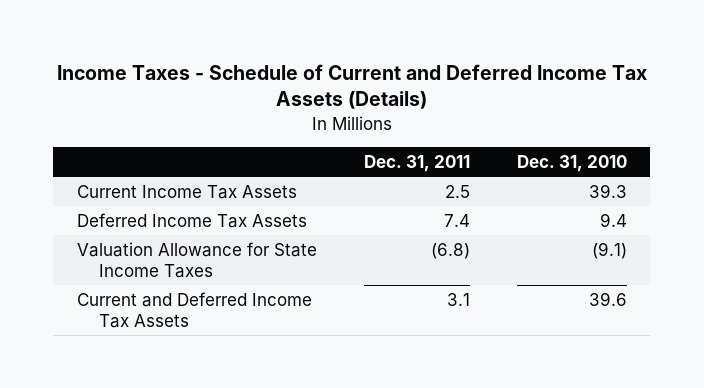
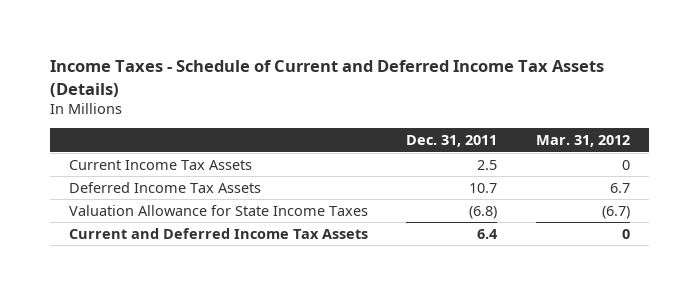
[516,154,627,172] Dec. 31, 2010 -> none
none -> [535,135,630,148] Mar. 31, 2012
[443,213,470,227] 7.4 -> [469,182,498,193] 10.7
[446,292,470,306] 3.1 -> [477,228,499,239] 6.4

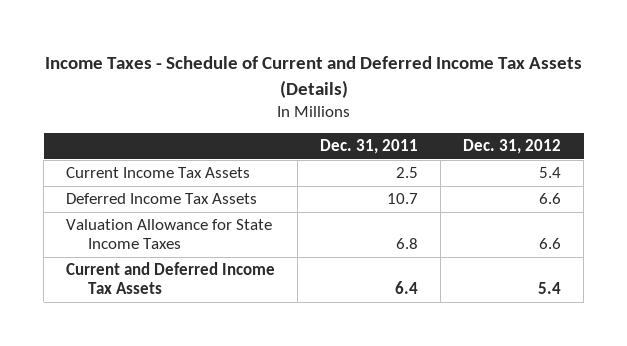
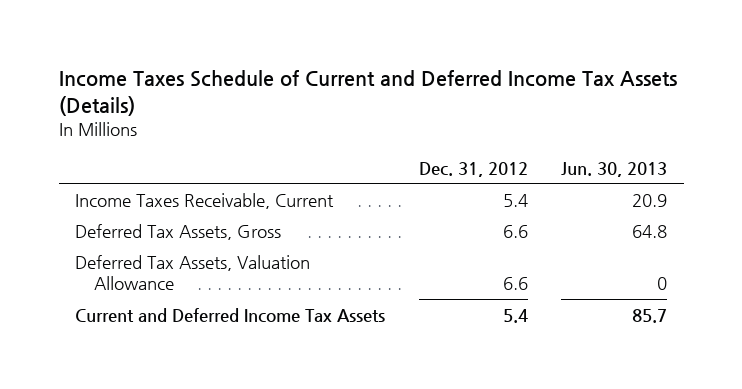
[44,56,582,98] Income Taxes - Schedule of Current and Deferred Income Tax Assets (Details) -> [58,70,677,116] Income Taxes Schedule of Current and Deferred Income Tax Assets (Details)
[320,139,419,155] Dec. 31, 2011 -> none
none -> [560,161,667,177] Jun. 30, 2013
[66,167,251,179] Current Income Tax Assets -> [75,192,335,209] Income Taxes Receivable, Current
[66,193,258,205] Deferred Income Tax Assets -> [75,223,282,240] Deferred Tax Assets, Gross
[66,219,273,250] Valuation Allowance for State Income Taxes -> [75,254,311,291] Deferred Tax Assets, Valuation Allowance

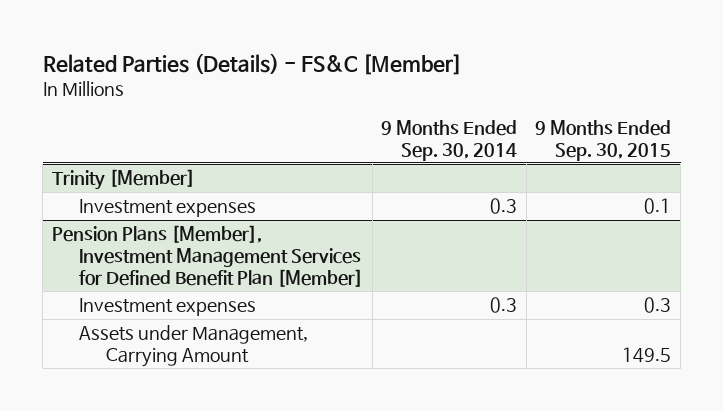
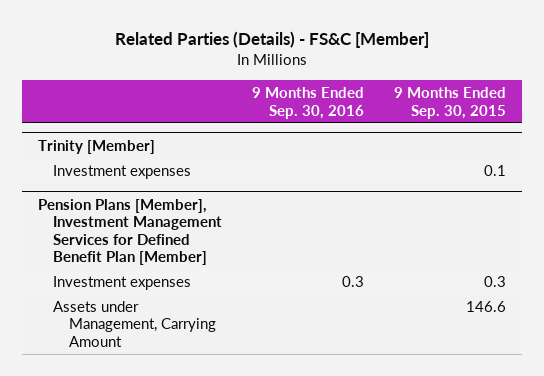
[381,119,518,161] 9 Months Ended Sep. 30, 2014 -> none
none -> [252,87,365,119] 9 Months Ended Sep. 30, 2016
[622,347,672,364] 149.5 -> [466,300,507,312] 146.6

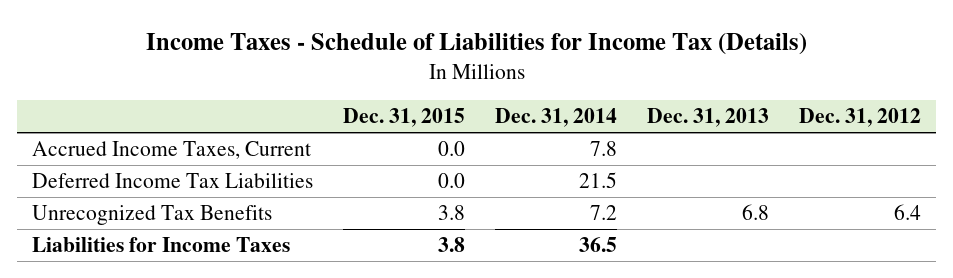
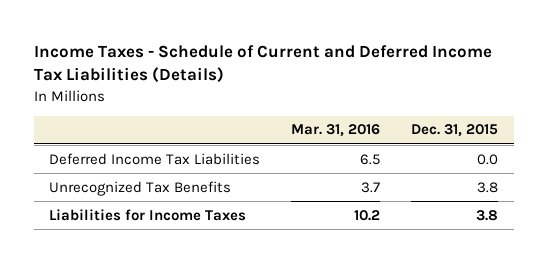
[145,33,807,56] Income Taxes - Schedule of Liabilities for Income Tax (Details) -> [34,45,493,84] Income Taxes - Schedule of Current and Deferred Income Tax Liabilities (Details)
[495,108,618,128] Dec. 31, 2014 -> none
[647,108,770,128] Dec. 31, 2013 -> none
[798,108,921,128] Dec. 31, 2012 -> none
none -> [291,124,381,138] Mar. 31, 2016
[32,140,312,159] Accrued Income Taxes, Current -> none

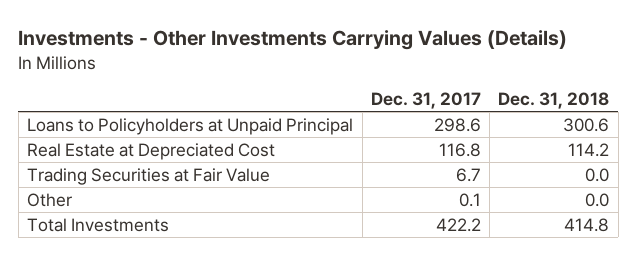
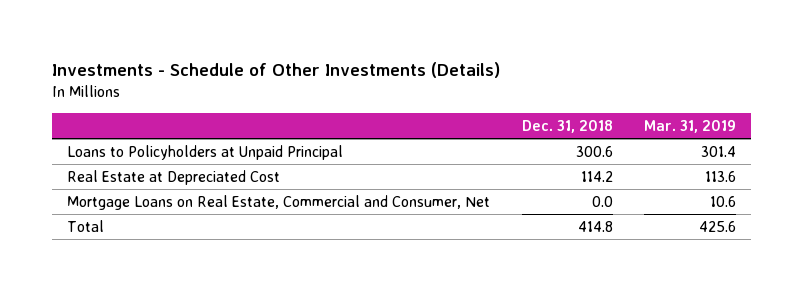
[18,30,568,51] Investments - Other Investments Carrying Values (Details) -> [51,62,500,79] Investments - Schedule of Other Investments (Details)
[370,92,481,110] Dec. 31, 2017 -> none
none -> [643,119,736,133] Mar. 31, 2019
[27,167,271,185] Trading Securities at Fair Value -> none
[27,192,73,207] Other -> none
none -> [67,194,491,210] Mortgage Loans on Real Estate, Commercial and Consumer, Net
[27,217,170,232] Total Investments -> [67,219,105,232] Total

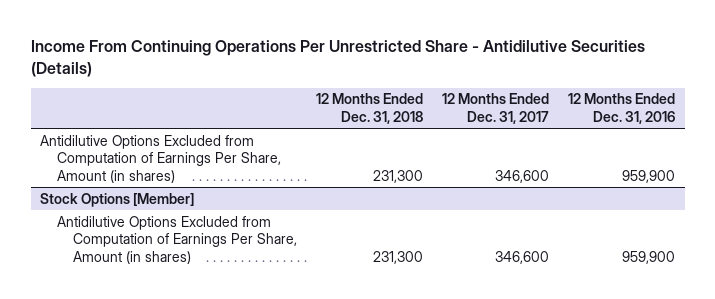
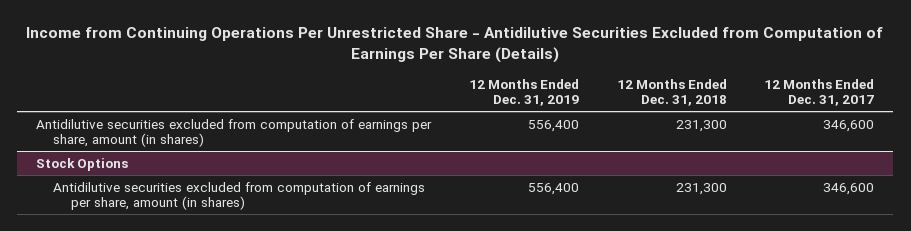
[30,40,645,77] Income From Continuing Operations Per Unrestricted Share - Antidilutive Securities (Details) -> [26,27,884,63] Income from Continuing Operations Per Unrestricted Share - Antidilutive Securities Excluded from Computation of Earnings Per Share (Details)
[568,93,676,124] 12 Months Ended Dec. 31, 2016 -> none
none -> [468,78,579,107] 12 Months Ended Dec. 31, 2019
[40,134,281,183] Antidilutive Options Excluded from Computation of Earnings Per Share, Amount (in shares) -> [36,118,433,148] Antidilutive securities excluded from computation of earnings per share, amount (in shares)
[40,192,195,207] Stock Options [Member] -> [36,157,129,171] Stock Options
[56,215,298,264] Antidilutive Options Excluded from Computation of Earnings Per Share, Amount (in shares) -> [53,181,426,211] Antidilutive securities excluded from computation of earnings per share, amount (in shares)

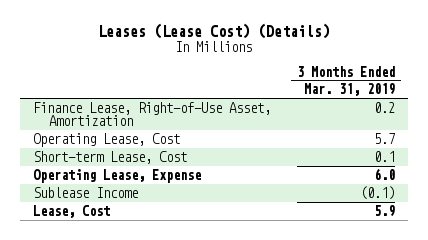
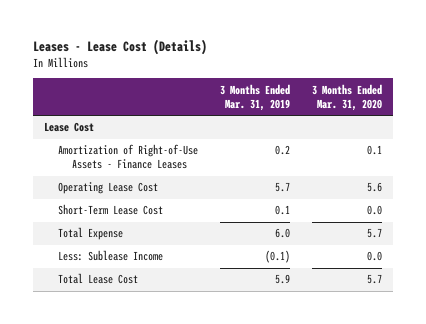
[98,23,331,40] Leases (Lease Cost) (Details) -> [33,39,208,56] Leases - Lease Cost (Details)
none -> [311,83,382,111] 3 Months Ended Mar. 31, 2020
none -> [44,122,95,133] Lease Cost
[33,101,272,127] Finance Lease, Right-of-Use Asset, Amortization -> [57,144,198,170] Amortization of Right-of-Use Assets - Finance Leases
[33,132,181,147] Operating Lease, Cost -> [57,182,158,195] Operating Lease Cost
[33,150,188,164] Short-term Lease, Cost -> [57,204,163,216] Short-Term Lease Cost
[33,168,202,183] Operating Lease, Expense -> [57,227,123,241] Total Expense
[33,186,139,198] Sublease Income -> [57,250,163,262] Less: Sublease Income
[33,204,111,218] Lease, Cost -> [57,273,138,285] Total Lease Cost

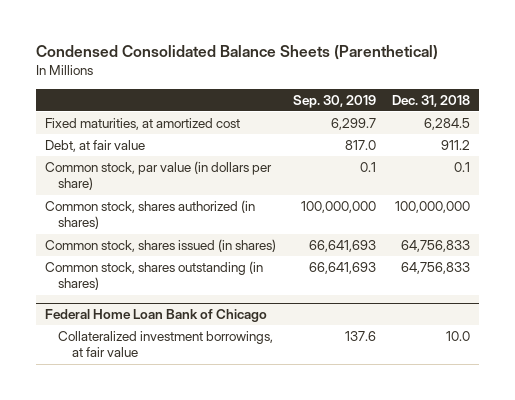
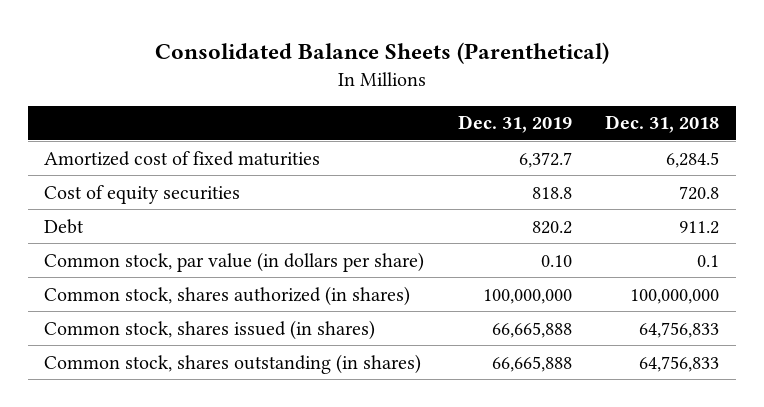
[36,45,439,61] Condensed Consolidated Balance Sheets (Parenthetical) -> [154,41,609,64] Consolidated Balance Sheets (Parenthetical)
[292,94,376,108] Sep. 30, 2019 -> none
none -> [457,115,572,134] Dec. 31, 2019
[44,118,240,131] Fixed maturities, at amortized cost -> [44,150,321,166] Amortized cost of fixed maturities
none -> [44,184,241,204] Cost of equity securities
[44,140,145,153] Debt, at fair value -> [44,218,85,234] Debt
[44,309,267,323] Federal Home Loan Bank of Chicago -> none
[58,331,274,358] Collateralized investment borrowings, at fair value -> none

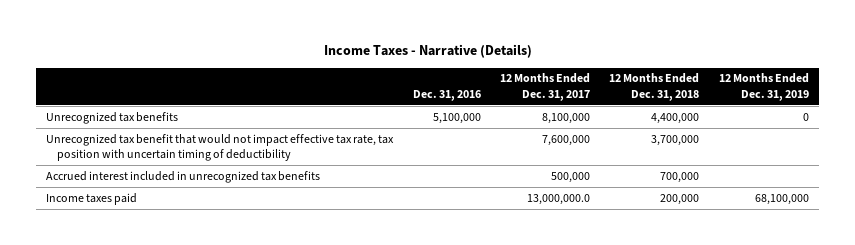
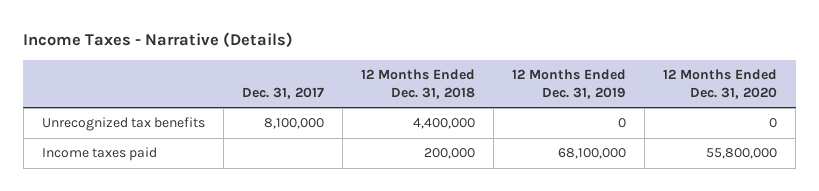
[412,89,481,101] Dec. 31, 2016 -> none
[500,73,591,101] 12 Months Ended Dec. 31, 2017 -> none
none -> [241,87,324,100] Dec. 31, 2017
none -> [663,68,778,100] 12 Months Ended Dec. 31, 2020
[46,133,395,162] Unrecognized tax benefit that would not impact effective tax rate, tax position with uncertain timing of deductibility -> none
[46,170,321,183] Accrued interest included in unrecognized tax benefits -> none

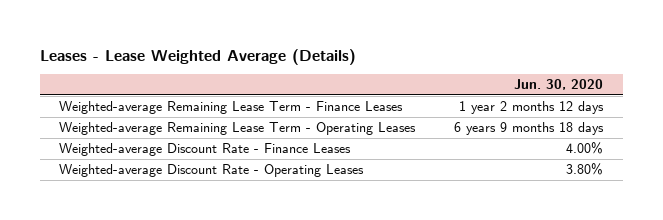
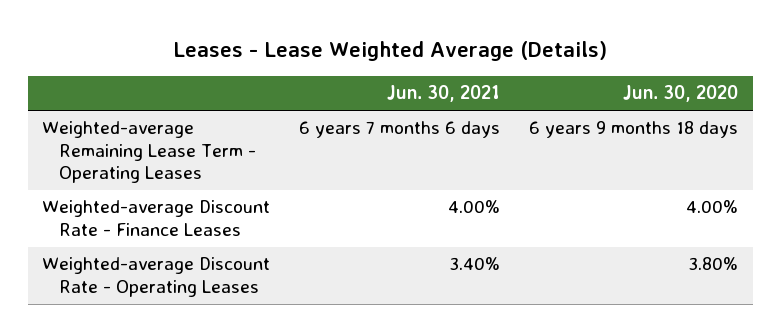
none -> [387,85,501,103] Jun. 30, 2021
[59,101,404,115] Weighted-average Remaining Lease Term - Finance Leases -> none

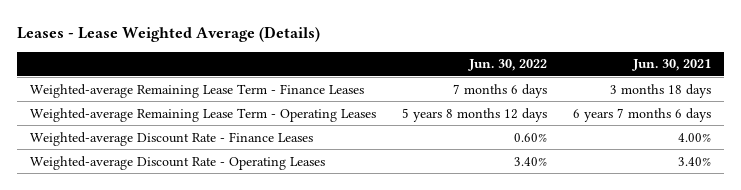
[623,85,739,103] Jun. 30, 2020 -> none
none -> [467,59,547,72] Jun. 30, 2022
none -> [29,83,364,98] Weighted-average Remaining Lease Term - Finance Leases

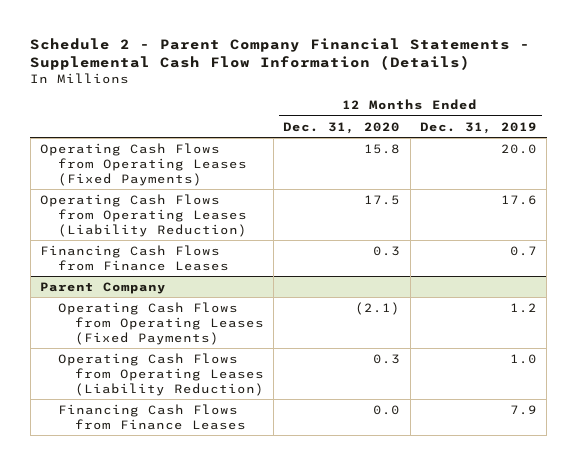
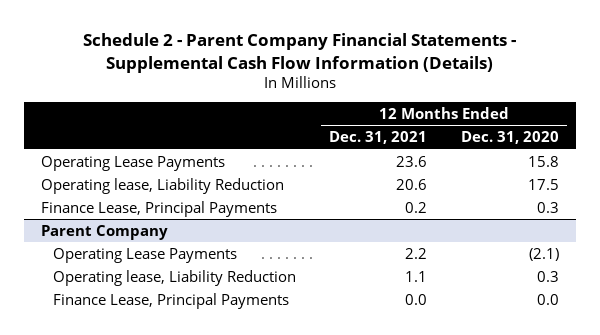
[419,121,537,134] Dec. 31, 2019 -> none
none -> [329,131,428,145] Dec. 31, 2021
[40,142,247,186] Operating Cash Flows from Operating Leases (Fixed Payments) -> [40,155,225,171] Operating Lease Payments
[40,193,247,237] Operating Cash Flows from Operating Leases (Liability Reduction) -> [40,177,284,194] Operating lease, Liability Reduction
[40,244,229,271] Financing Cash Flows from Finance Leases -> [40,200,277,217] Finance Lease, Principal Payments
[57,301,264,345] Operating Cash Flows from Operating Leases (Fixed Payments) -> [52,247,237,263] Operating Lease Payments
[57,352,264,396] Operating Cash Flows from Operating Leases (Liability Reduction) -> [52,269,296,286] Operating lease, Liability Reduction
[57,403,246,430] Financing Cash Flows from Finance Leases -> [52,292,289,309] Finance Lease, Principal Payments

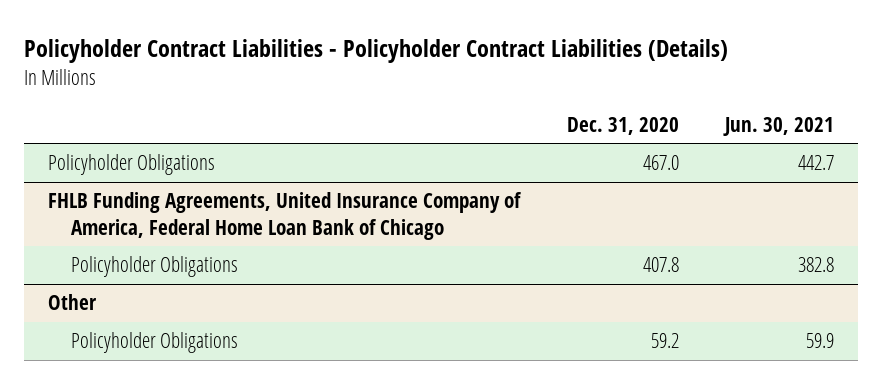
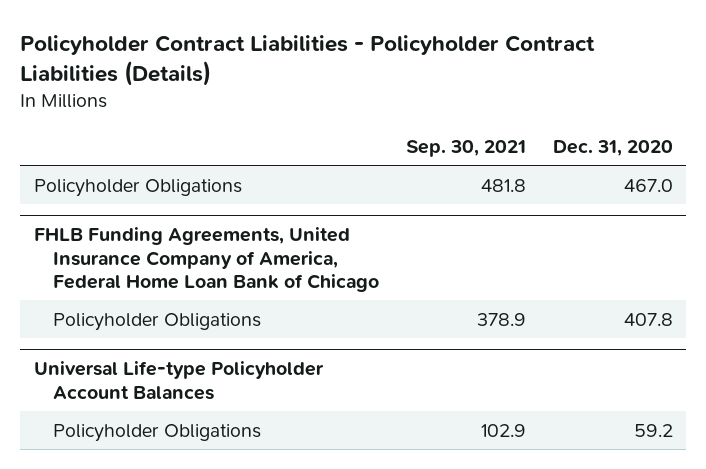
[723,116,835,136] Jun. 30, 2021 -> none
none -> [405,139,526,157] Sep. 30, 2021
[47,294,97,311] Other -> [33,361,324,400] Universal Life-type Policyholder Account Balances

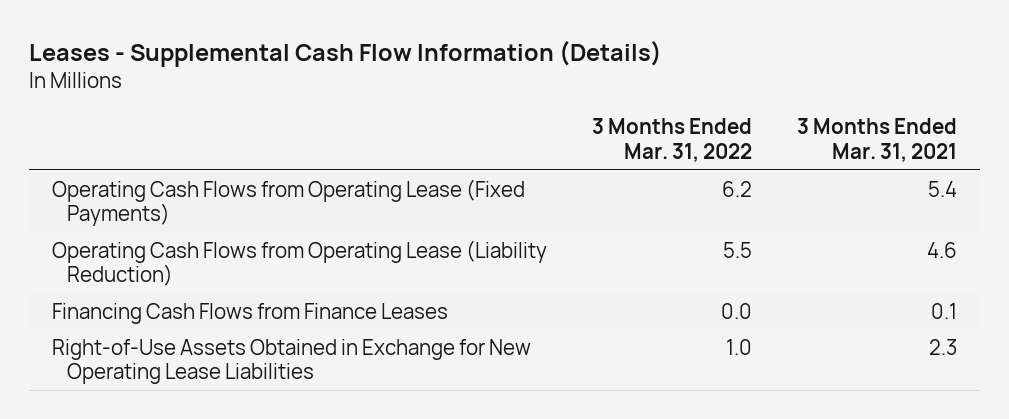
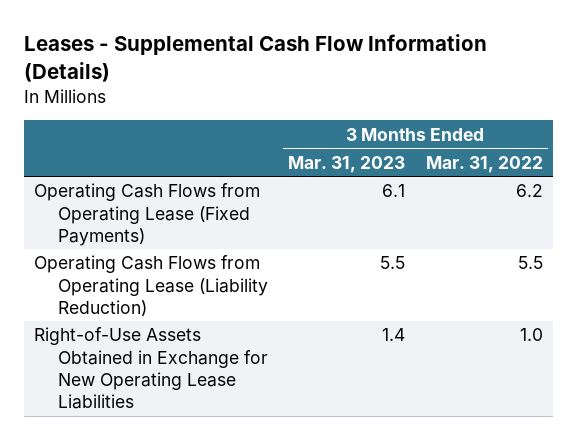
[797,117,958,162] 3 Months Ended Mar. 31, 2021 -> none
none -> [288,155,406,173] Mar. 31, 2023
[51,302,448,324] Financing Cash Flows from Finance Leases -> none

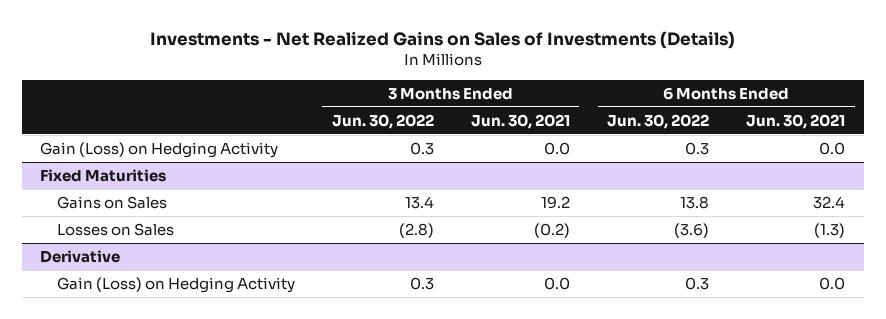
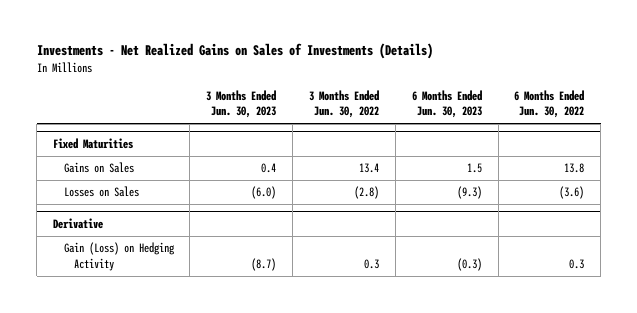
[470,113,570,129] Jun. 30, 2021 -> none
[746,113,846,129] Jun. 30, 2021 -> none
none -> [206,89,277,119] 3 Months Ended Jun. 30, 2023
none -> [411,89,482,119] 6 Months Ended Jun. 30, 2023
[40,141,279,158] Gain (Loss) on Hedging Activity -> none

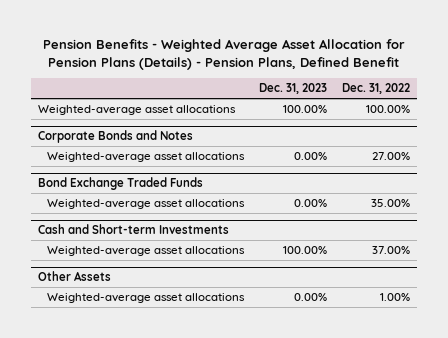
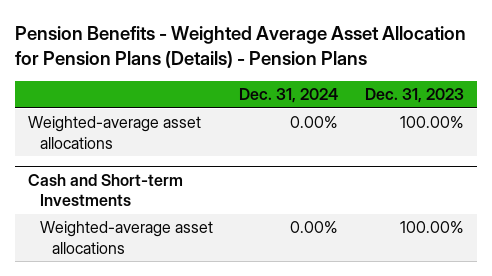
[43,38,406,70] Pension Benefits - Weighted Average Asset Allocation for Pension Plans (Details) - Pension Plans, Defined Benefit -> [14,25,466,69] Pension Benefits - Weighted Average Asset Allocation for Pension Plans (Details) - Pension Plans
[341,83,410,95] Dec. 31, 2022 -> none
none -> [239,88,339,104] Dec. 31, 2024
[38,130,194,144] Corporate Bonds and Notes -> none
[46,152,245,163] Weighted-average asset allocations -> none
[38,177,204,191] Bond Exchange Traded Funds -> none
[46,199,245,210] Weighted-average asset allocations -> none
[38,271,112,282] Other Assets -> none
[46,293,245,304] Weighted-average asset allocations -> none

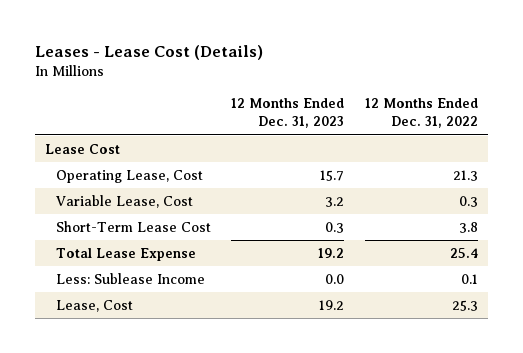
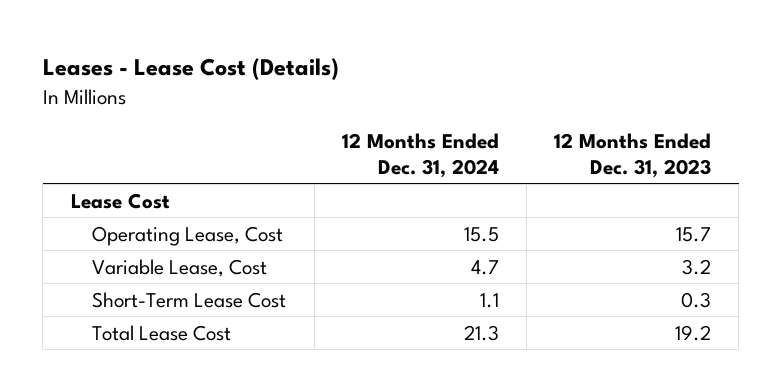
[364,98,478,129] 12 Months Ended Dec. 31, 2022 -> none
none -> [341,132,499,178] 12 Months Ended Dec. 31, 2024
[56,247,197,261] Total Lease Expense -> none
[56,272,206,284] Less: Sublease Income -> none
[56,299,134,312] Lease, Cost -> [92,324,232,341] Total Lease Cost

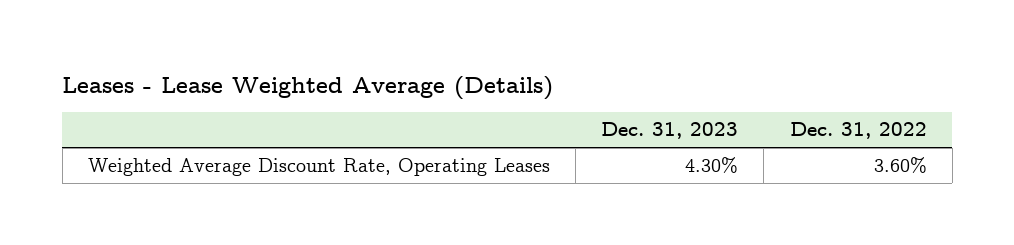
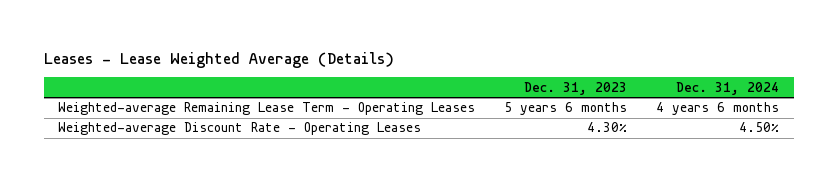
[789,122,927,140] Dec. 31, 2022 -> none
none -> [676,81,780,95] Dec. 31, 2024
none -> [58,102,476,116] Weighted-average Remaining Lease Term - Operating Leases
[87,158,550,177] Weighted Average Discount Rate, Operating Leases -> [58,122,422,136] Weighted-average Discount Rate - Operating Leases

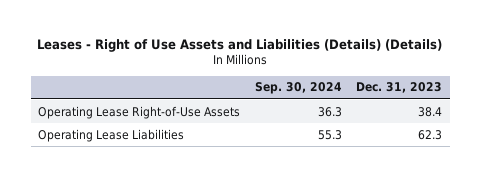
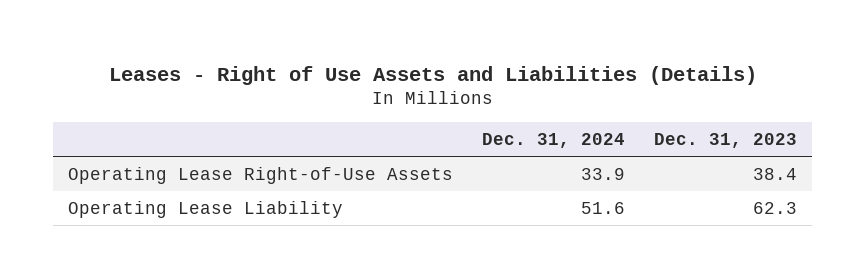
[37,38,443,52] Leases - Right of Use Assets and Liabilities (Details) (Details) -> [108,65,757,85] Leases - Right of Use Assets and Liabilities (Details)
[254,82,342,95] Sep. 30, 2024 -> none
none -> [482,133,626,149] Dec. 31, 2024
[38,128,185,142] Operating Lease Liabilities -> [67,200,343,218] Operating Lease Liability

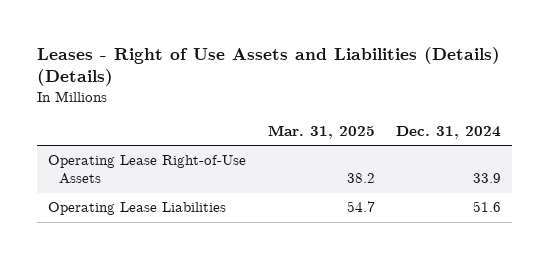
[108,65,757,85] Leases - Right of Use Assets and Liabilities (Details) -> [37,46,501,87] Leases - Right of Use Assets and Liabilities (Details) (Details)
[654,133,798,149] Dec. 31, 2023 -> none
none -> [267,124,375,139] Mar. 31, 2025
[67,200,343,218] Operating Lease Liability -> [48,202,227,216] Operating Lease Liabilities

